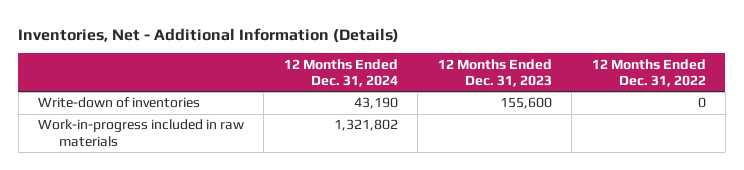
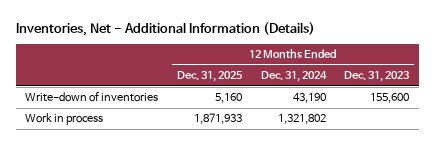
[591,58,706,87] 12 Months Ended Dec. 31, 2022 -> none
none -> [176,71,243,83] Dec. 31, 2025
[38,119,245,147] Work-in-progress included in raw materials -> [25,113,104,126] Work in process

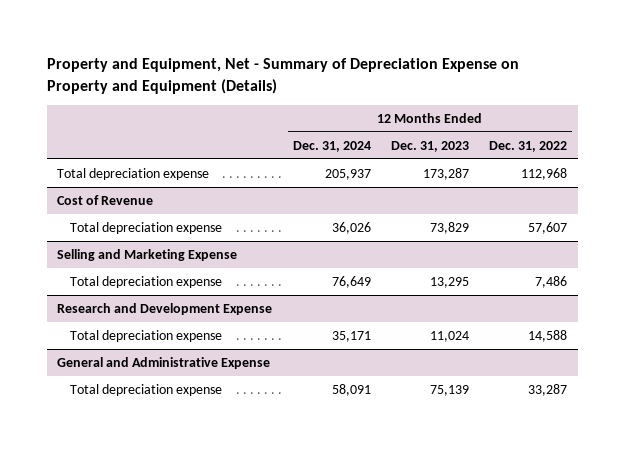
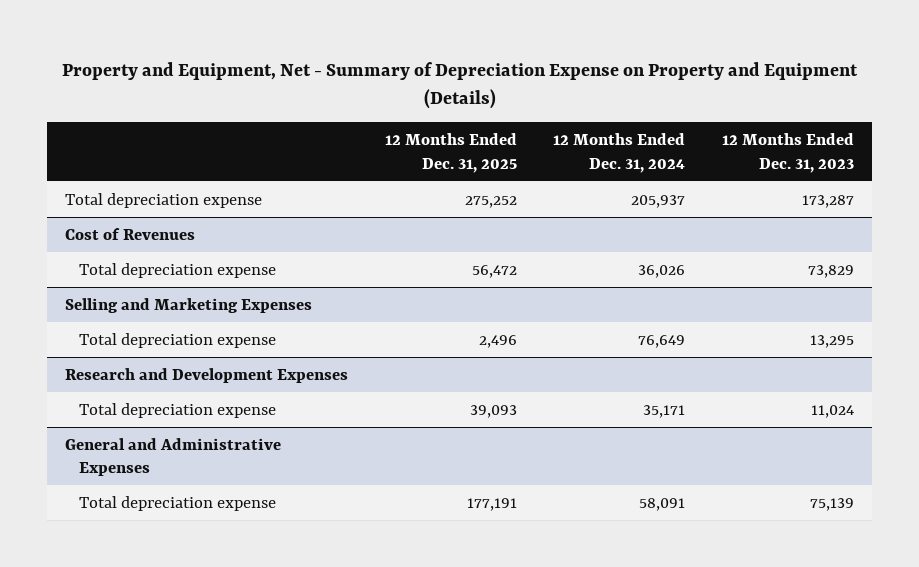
[489,140,568,152] Dec. 31, 2022 -> none
none -> [384,133,517,173] 12 Months Ended Dec. 31, 2025
[57,194,154,205] Cost of Revenue -> [65,227,196,240] Cost of Revenues
[57,248,238,261] Selling and Marketing Expense -> [65,297,313,313] Selling and Marketing Expenses
[57,302,273,315] Research and Development Expense -> [65,367,349,383] Research and Development Expenses
[57,356,271,369] General and Administrative Expense -> [65,437,282,477] General and Administrative Expenses

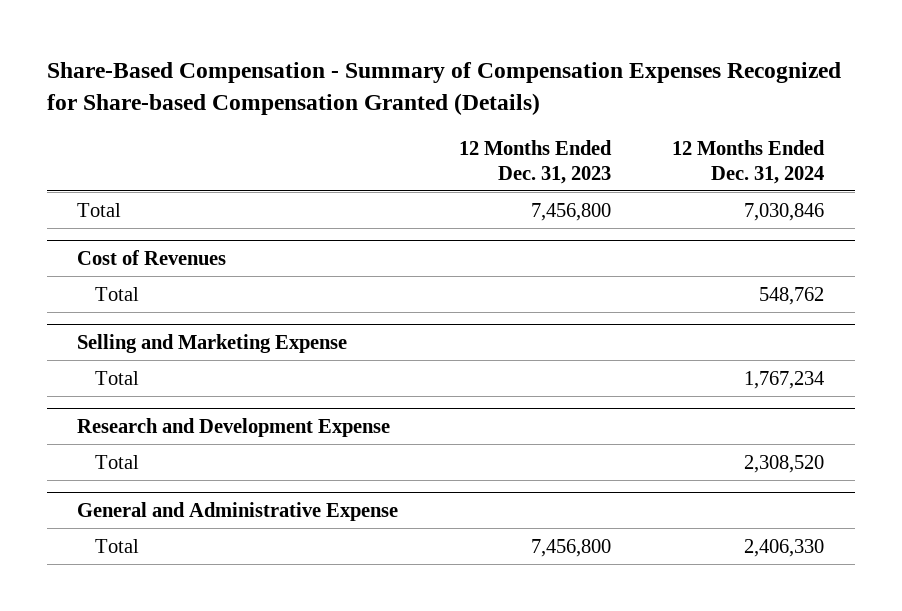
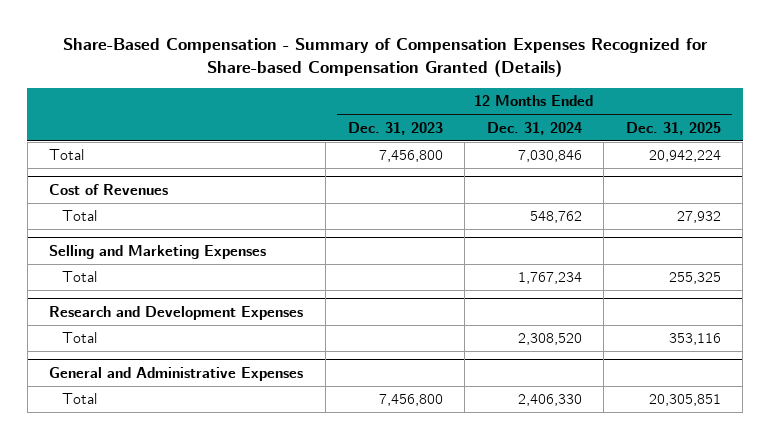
none -> [625,121,721,135] Dec. 31, 2025
[77,333,348,353] Selling and Marketing Expense -> [49,245,267,260] Selling and Marketing Expenses
[77,417,391,437] Research and Development Expense -> [49,306,304,321] Research and Development Expenses
[77,501,399,521] General and Administrative Expense -> [49,367,304,382] General and Administrative Expenses

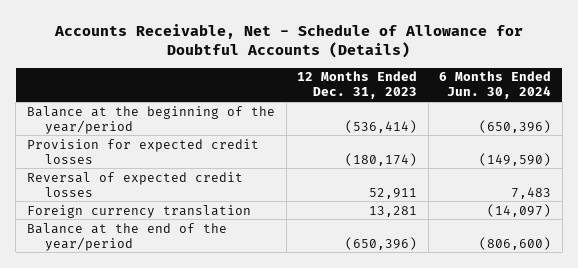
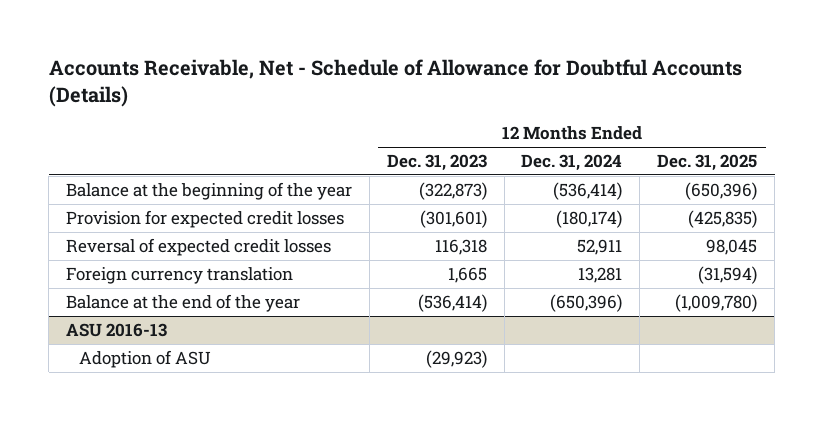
[439,71,552,100] 6 Months Ended Jun. 30, 2024 -> none
none -> [521,154,623,172] Dec. 31, 2024
none -> [657,154,758,172] Dec. 31, 2025
[26,105,275,134] Balance at the beginning of the year/period -> [65,182,352,201] Balance at the beginning of the year
[345,119,418,133] (536,414) -> [418,182,487,201] (322,873)
[345,152,418,166] (180,174) -> [419,210,487,229] (301,601)
[369,187,418,199] 52,911 -> [434,239,487,256] 116,318
[369,205,418,217] 13,281 -> [447,267,487,284] 1,665
[26,222,227,251] Balance at the end of the year/period -> [65,294,300,313] Balance at the end of the year
[345,236,418,250] (650,396) -> [417,294,487,313] (536,414)
none -> [65,323,167,338] ASU 2016-13
none -> [78,350,211,369] Adoption of ASU

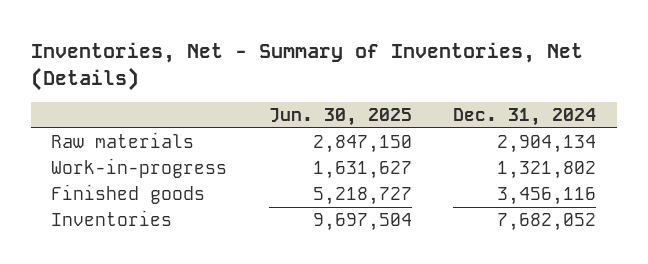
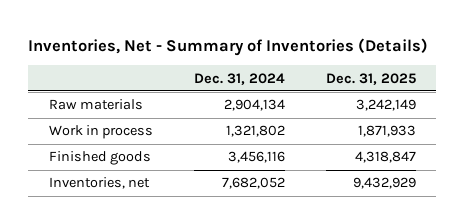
[30,41,583,91] Inventories, Net - Summary of Inventories, Net (Details) -> [28,37,429,56] Inventories, Net - Summary of Inventories (Details)
[268,108,412,127] Jun. 30, 2025 -> none
none -> [325,72,416,85] Dec. 31, 2025
[51,157,228,178] Work-in-progress -> [48,125,153,140] Work in process
[51,209,173,226] Inventories -> [48,177,150,190] Inventories, net

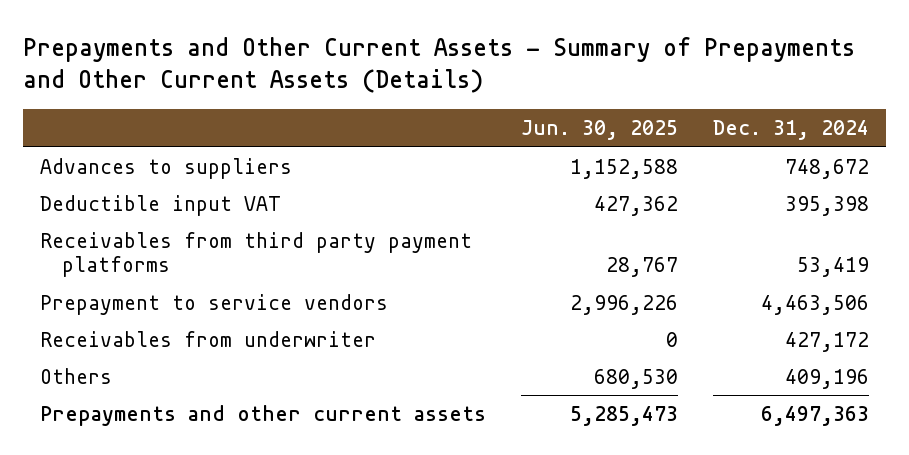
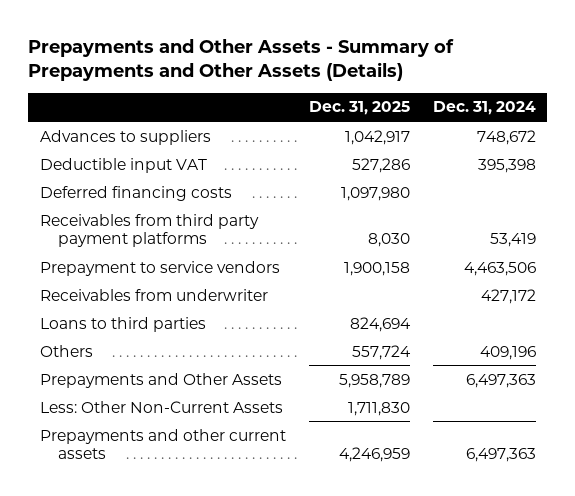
[23,36,856,94] Prepayments and Other Current Assets - Summary of Prepayments and Other Current Assets (Details) -> [28,38,455,81] Prepayments and Other Assets - Summary of Prepayments and Other Assets (Details)
[521,120,679,141] Jun. 30, 2025 -> none
none -> [308,101,410,116] Dec. 31, 2025
none -> [39,185,232,201] Deferred financing costs
none -> [39,316,206,332] Loans to third parties
none -> [39,372,282,388] Prepayments and Other Assets
none -> [39,400,283,413] Less: Other Non-Current Assets

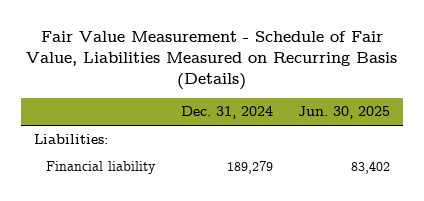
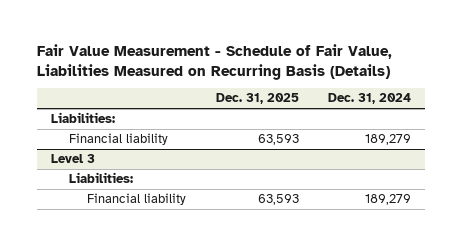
[298,106,391,120] Jun. 30, 2025 -> none
none -> [215,93,299,105] Dec. 31, 2025
none -> [51,154,96,164] Level 3
none -> [69,172,134,184] Liabilities:
none -> [87,193,187,206] Financial liability

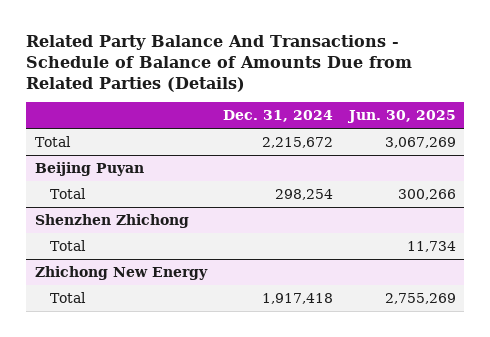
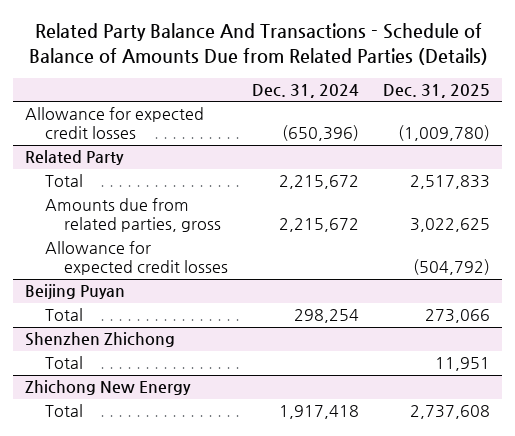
[346,109,456,123] Jun. 30, 2025 -> none
none -> [383,84,491,99] Dec. 31, 2025
none -> [24,107,204,140] Allowance for expected credit losses
none -> [24,150,124,166] Related Party
none -> [44,198,222,233] Amounts due from related parties, gross
none -> [44,241,229,276] Allowance for expected credit losses

